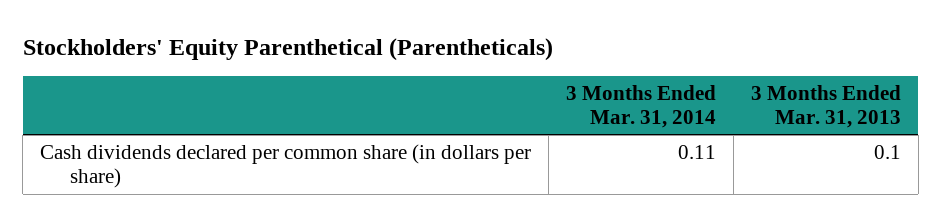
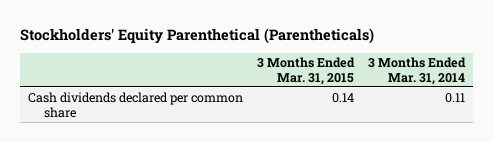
[750,84,901,128] 3 Months Ended Mar. 31, 2013 -> none
none -> [257,56,356,86] 3 Months Ended Mar. 31, 2015
[40,144,532,189] Cash dividends declared per common share (in dollars per share) -> [27,91,243,119] Cash dividends declared per common share

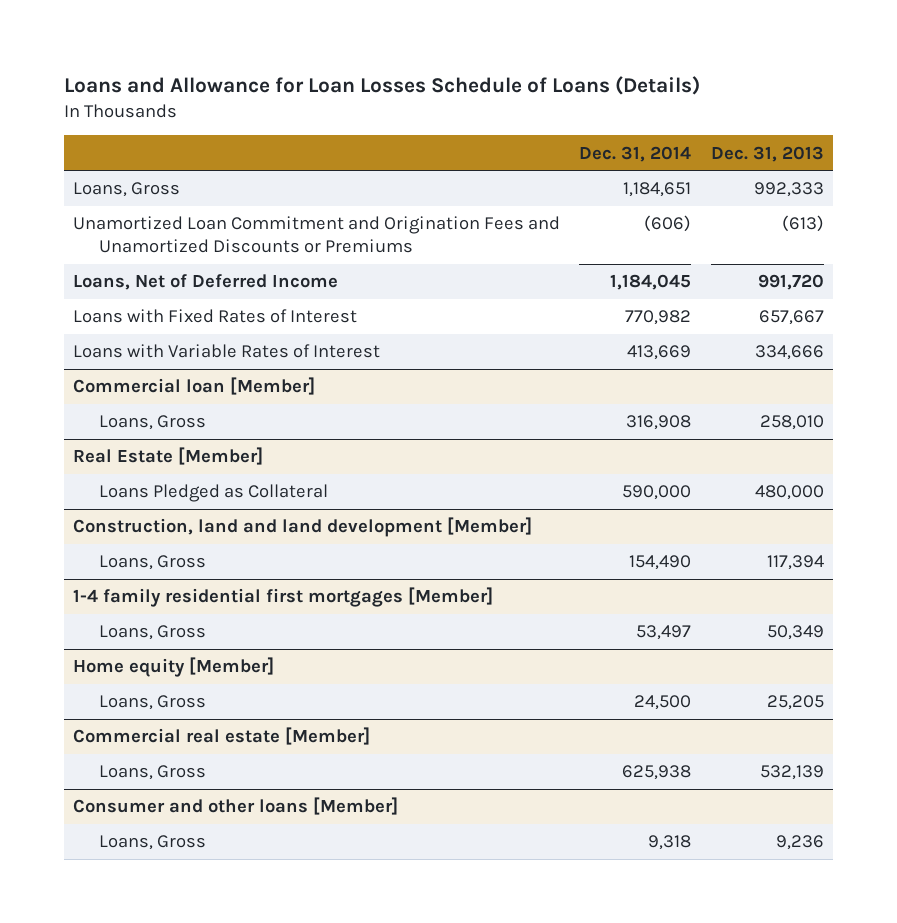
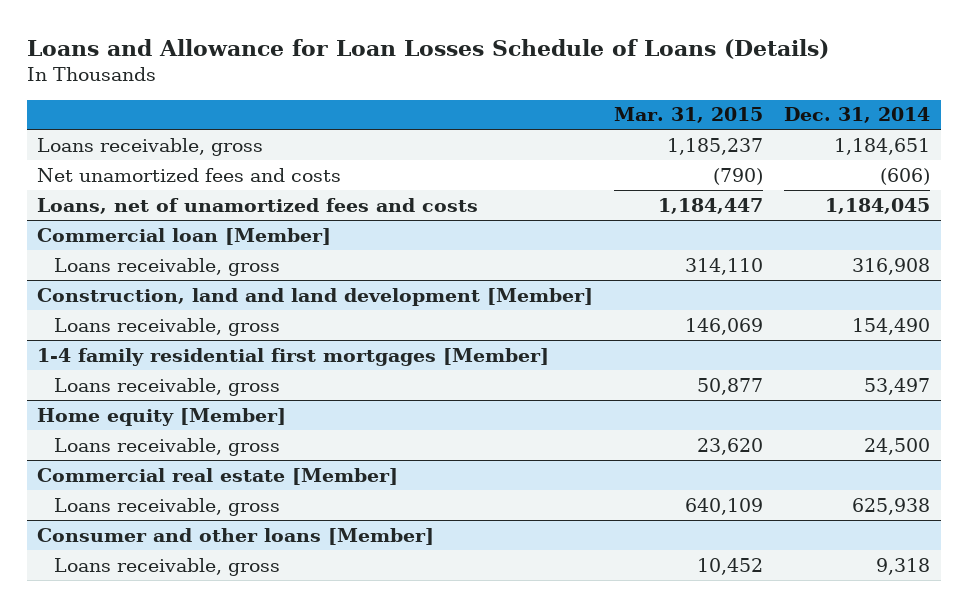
[710,145,824,162] Dec. 31, 2013 -> none
none -> [614,107,764,124] Mar. 31, 2015
[73,309,358,324] Loans with Fixed Rates of Interest -> none
[73,344,381,359] Loans with Variable Rates of Interest -> none
[73,182,181,198] Loans, Gross -> [37,137,264,156] Loans receivable, gross
[73,216,561,254] Unamortized Loan Commitment and Origination Fees and Unamortized Discounts or Premiums -> [37,167,342,182] Net unamortized fees and costs
[73,274,339,291] Loans, Net of Deferred Income -> [37,197,479,214] Loans, net of unamortized fees and costs
[73,447,264,466] Real Estate [Member] -> none
[98,484,328,503] Loans Pledged as Collateral -> none
[98,415,206,431] Loans, Gross -> [53,257,280,276] Loans receivable, gross
[98,555,206,571] Loans, Gross -> [53,317,280,336] Loans receivable, gross
[98,625,206,641] Loans, Gross -> [53,377,280,396] Loans receivable, gross
[98,695,206,711] Loans, Gross -> [53,437,280,456] Loans receivable, gross
[98,765,206,781] Loans, Gross -> [53,497,280,516] Loans receivable, gross
[98,835,206,851] Loans, Gross -> [53,557,280,576] Loans receivable, gross

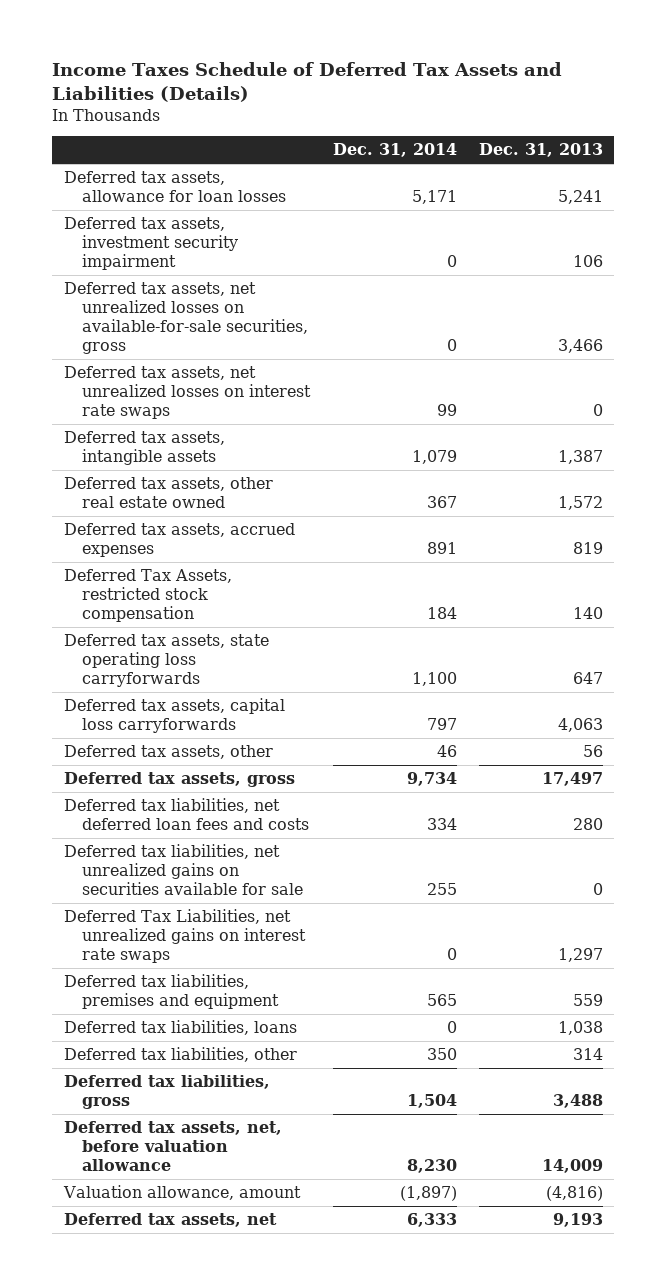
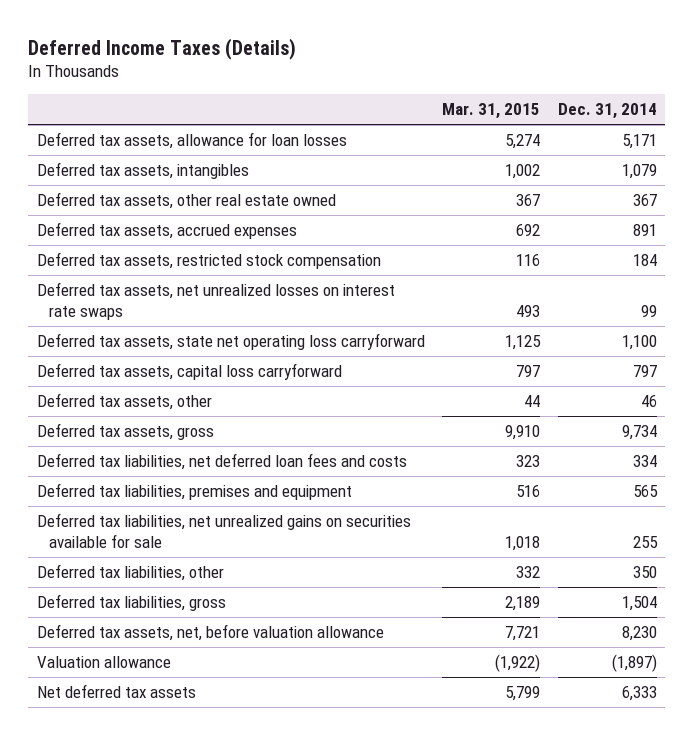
[52,62,563,103] Income Taxes Schedule of Deferred Tax Assets and Liabilities (Details) -> [28,37,297,60] Deferred Income Taxes (Details)
[479,143,604,158] Dec. 31, 2013 -> none
none -> [442,103,541,120] Mar. 31, 2015
[63,217,238,271] Deferred tax assets, investment security impairment -> none
[63,282,308,355] Deferred tax assets, net unrealized losses on available-for-sale securities, gross -> none
[63,431,225,466] Deferred tax assets, intangible assets -> [37,161,250,179] Deferred tax assets, intangibles
[63,569,232,623] Deferred Tax Assets, restricted stock compensation -> [37,251,382,269] Deferred tax assets, restricted stock compensation
[63,366,311,420] Deferred tax assets, net unrealized losses on interest rate swaps -> [37,281,396,320] Deferred tax assets, net unrealized losses on interest rate swaps
[63,634,269,688] Deferred tax assets, state operating loss carryforwards -> [37,332,426,350] Deferred tax assets, state net operating loss carryforward
[63,698,285,734] Deferred tax assets, capital loss carryforwards -> [37,362,343,380] Deferred tax assets, capital loss carryforward
[63,909,306,964] Deferred Tax Liabilities, net unrealized gains on interest rate swaps -> none
[63,1020,297,1036] Deferred tax liabilities, loans -> none
[63,844,303,896] Deferred tax liabilities, net unrealized gains on securities available for sale -> [37,512,412,548] Deferred tax liabilities, net unrealized gains on securities available for sale
[62,1185,301,1201] Valuation allowance, amount -> [37,655,172,668] Valuation allowance
[63,1213,277,1228] Deferred tax assets, net -> [37,683,197,698] Net deferred tax assets

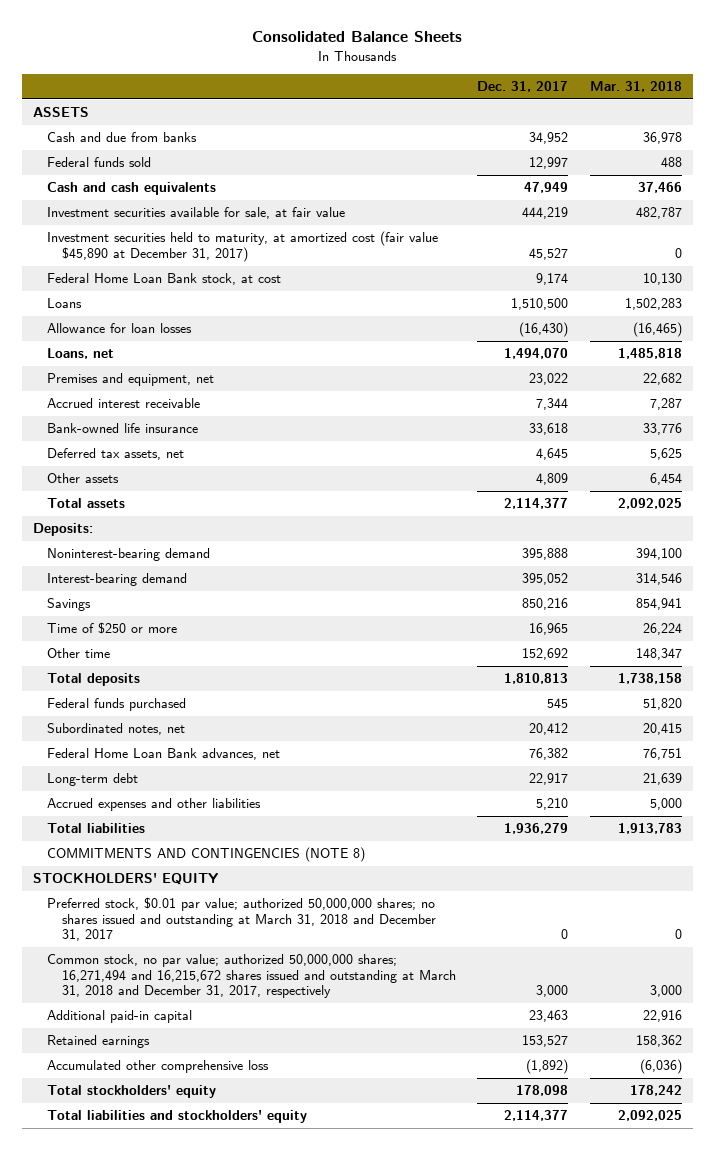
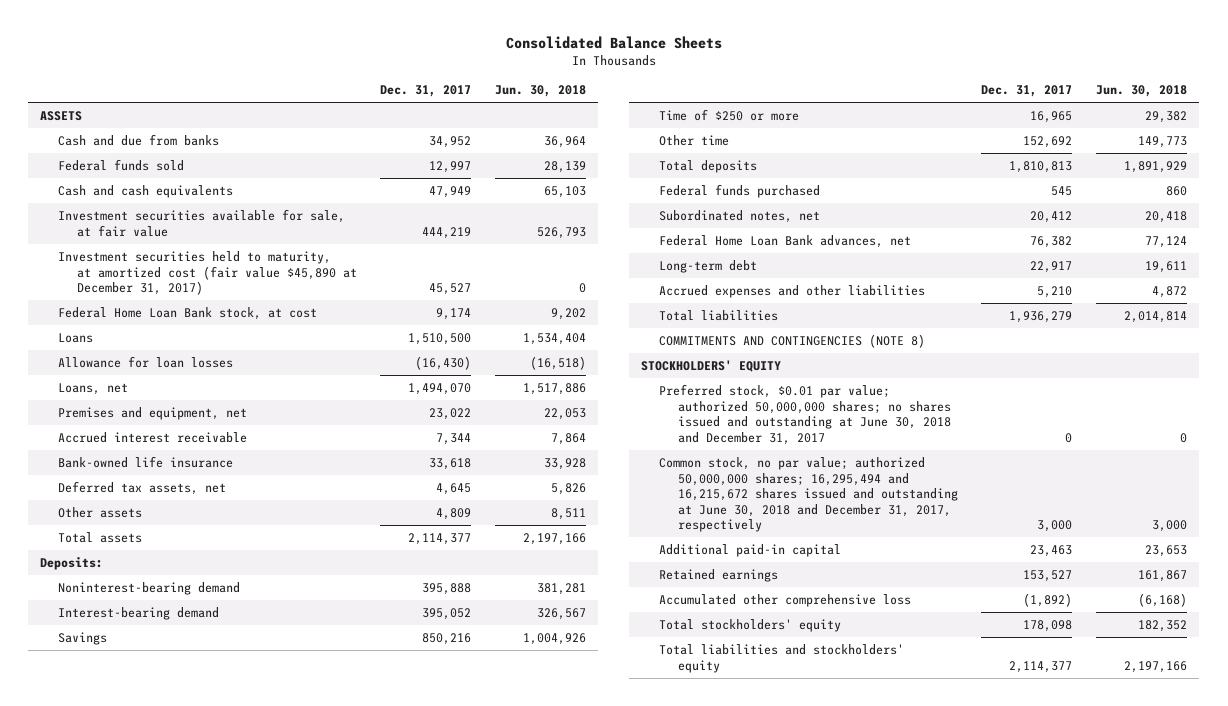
[590,81,683,93] Mar. 31, 2018 -> none
none -> [495,85,587,98] Jun. 30, 2018
[47,897,436,942] Preferred stock, $0.01 par value; authorized 50,000,000 shares; no shares issued and outstanding at March 31, 2018 and December 31, 2017 -> [659,383,951,445] Preferred stock, $0.01 par value; authorized 50,000,000 shares; no shares issued and outstanding at June 30, 2018 and December 31, 2017
[47,954,456,999] Common stock, no par value; authorized 50,000,000 shares; 16,271,494 and 16,215,672 shares issued and outstanding at March 31, 2018 and December 31, 2017, respectively -> [659,456,958,533] Common stock, no par value; authorized 50,000,000 shares; 16,295,494 and 16,215,672 shares issued and outstanding at June 30, 2018 and December 31, 2017, respectively

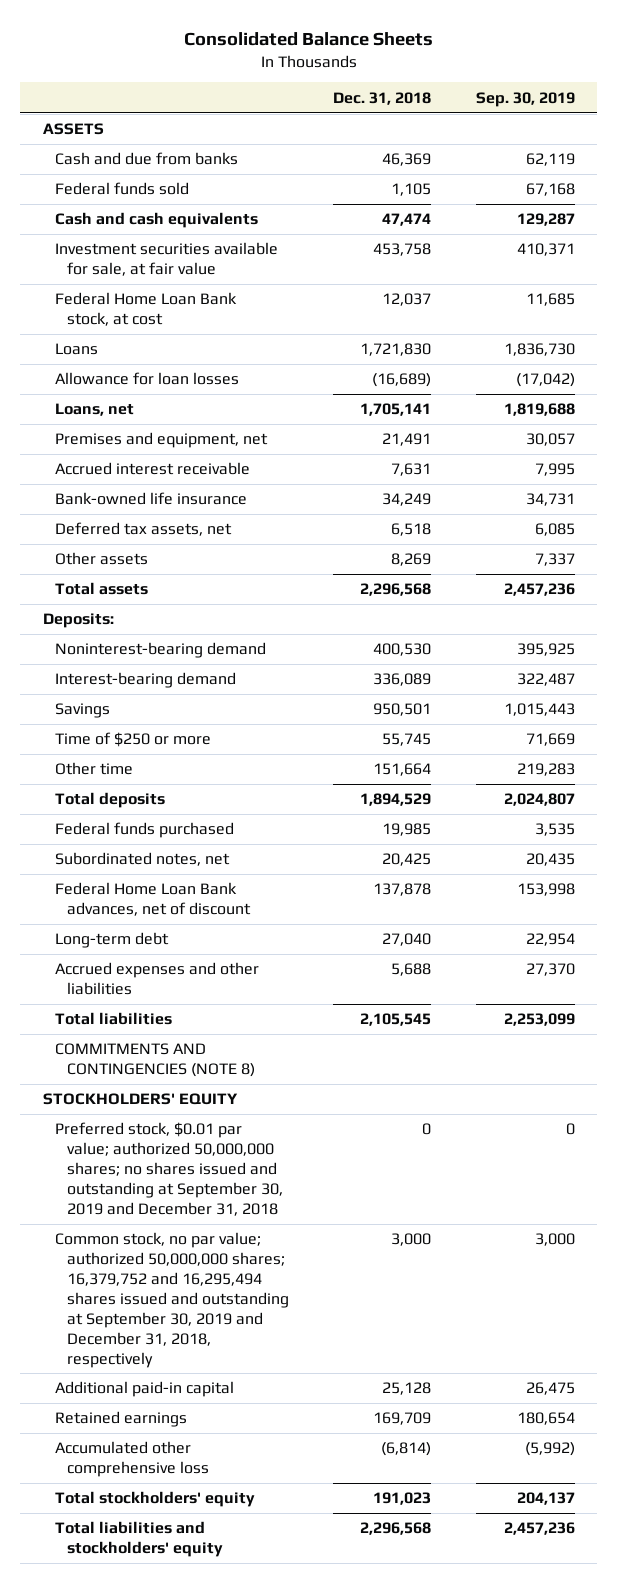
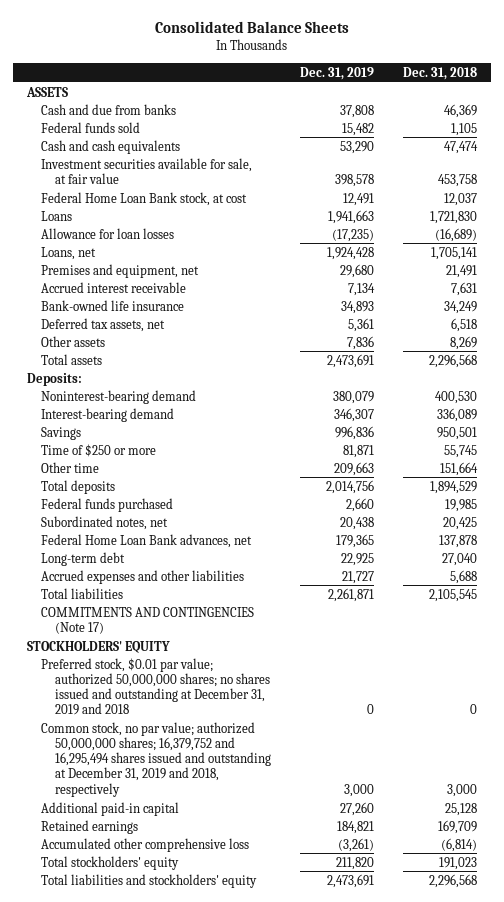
[476,91,576,107] Sep. 30, 2019 -> none
none -> [300,67,375,81] Dec. 31, 2019
[54,882,251,917] Federal Home Loan Bank advances, net of discount -> [41,533,253,548] Federal Home Loan Bank advances, net
[54,1043,255,1078] COMMITMENTS AND CONTINGENCIES (NOTE 8) -> [41,606,255,634] COMMITMENTS AND CONTINGENCIES (Note 17)
[54,1122,283,1216] Preferred stock, $0.01 par value; authorized 50,000,000 shares; no shares issued and outstanding at September 30, 2019 and December 31, 2018 -> [41,657,271,716] Preferred stock, $0.01 par value; authorized 50,000,000 shares; no shares issued and outstanding at December 31, 2019 and 2018
[54,1232,289,1368] Common stock, no par value; authorized 50,000,000 shares; 16,379,752 and 16,295,494 shares issued and outstanding at September 30, 2019 and December 31, 2018, respectively -> [41,721,272,797] Common stock, no par value; authorized 50,000,000 shares; 16,379,752 and 16,295,494 shares issued and outstanding at December 31, 2019 and 2018, respectively

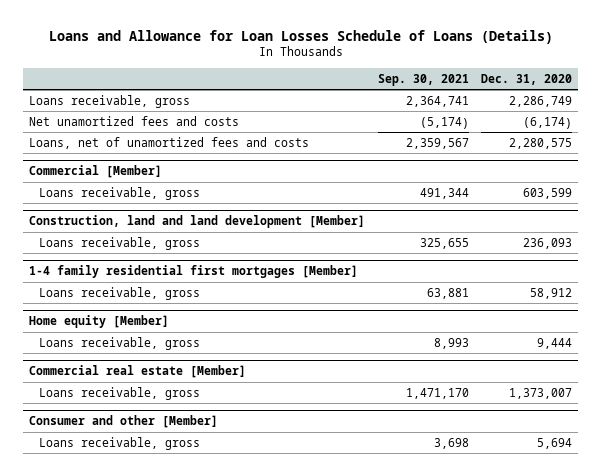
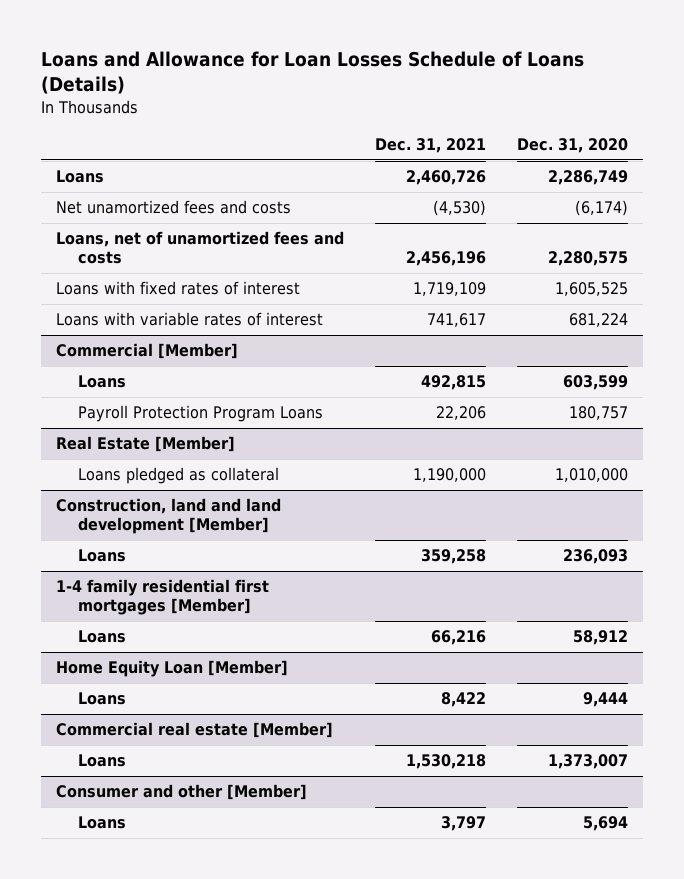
[377,73,469,86] Sep. 30, 2021 -> none
none -> [375,138,487,154] Dec. 31, 2021
[29,94,191,108] Loans receivable, gross -> [56,170,105,184] Loans
none -> [56,281,301,296] Loans with fixed rates of interest
none -> [56,312,324,327] Loans with variable rates of interest
[38,186,200,200] Loans receivable, gross -> [78,375,127,389] Loans
none -> [78,405,324,423] Payroll Protection Program Loans
none -> [56,436,236,453] Real Estate [Member]
none -> [78,467,280,485] Loans pledged as collateral
[38,236,200,250] Loans receivable, gross -> [78,549,127,563] Loans
[38,286,200,300] Loans receivable, gross -> [78,630,127,644] Loans
[29,315,170,329] Home equity [Member] -> [56,660,289,678] Home Equity Loan [Member]
[38,336,200,350] Loans receivable, gross -> [78,692,127,706] Loans
[38,386,200,400] Loans receivable, gross -> [78,754,127,768] Loans
[38,436,200,450] Loans receivable, gross -> [78,816,127,830] Loans

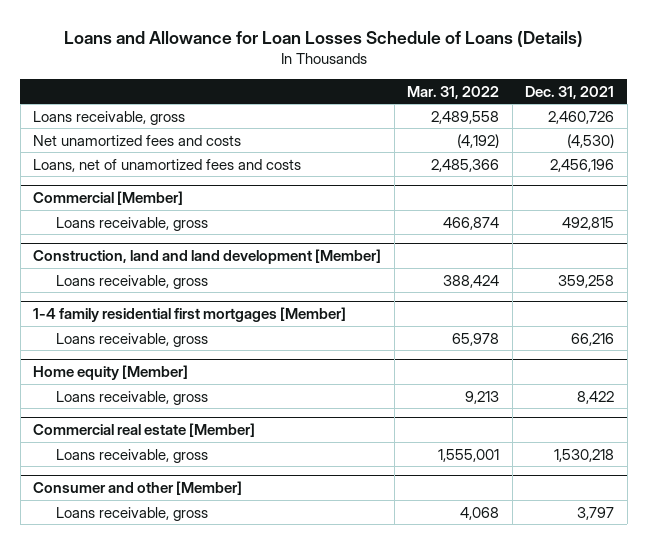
[516,138,628,154] Dec. 31, 2020 -> none
none -> [407,85,500,99] Mar. 31, 2022
[56,170,105,184] Loans -> [33,110,186,125] Loans receivable, gross
[56,281,301,296] Loans with fixed rates of interest -> none
[56,312,324,327] Loans with variable rates of interest -> none
[78,405,324,423] Payroll Protection Program Loans -> none
[56,436,236,453] Real Estate [Member] -> none
[78,467,280,485] Loans pledged as collateral -> none
[78,375,127,389] Loans -> [56,216,209,231] Loans receivable, gross
[78,549,127,563] Loans -> [56,274,209,289] Loans receivable, gross
[78,630,127,644] Loans -> [56,332,209,347] Loans receivable, gross
[56,660,289,678] Home Equity Loan [Member] -> [33,365,189,381] Home equity [Member]
[78,692,127,706] Loans -> [56,390,209,405] Loans receivable, gross
[78,754,127,768] Loans -> [56,448,209,463] Loans receivable, gross
[78,816,127,830] Loans -> [56,506,209,521] Loans receivable, gross

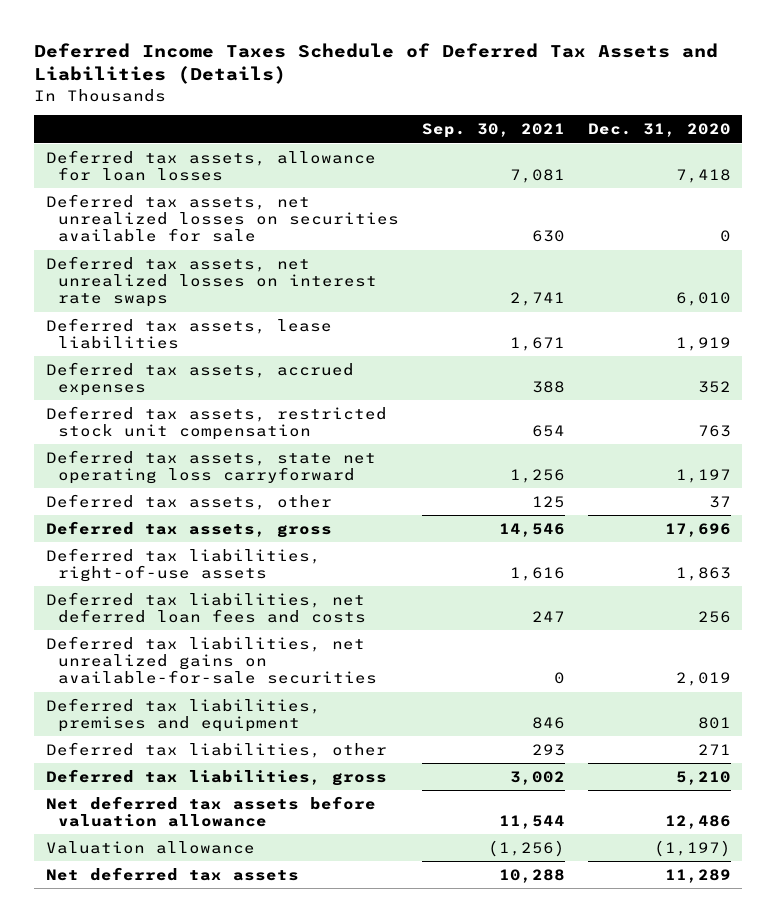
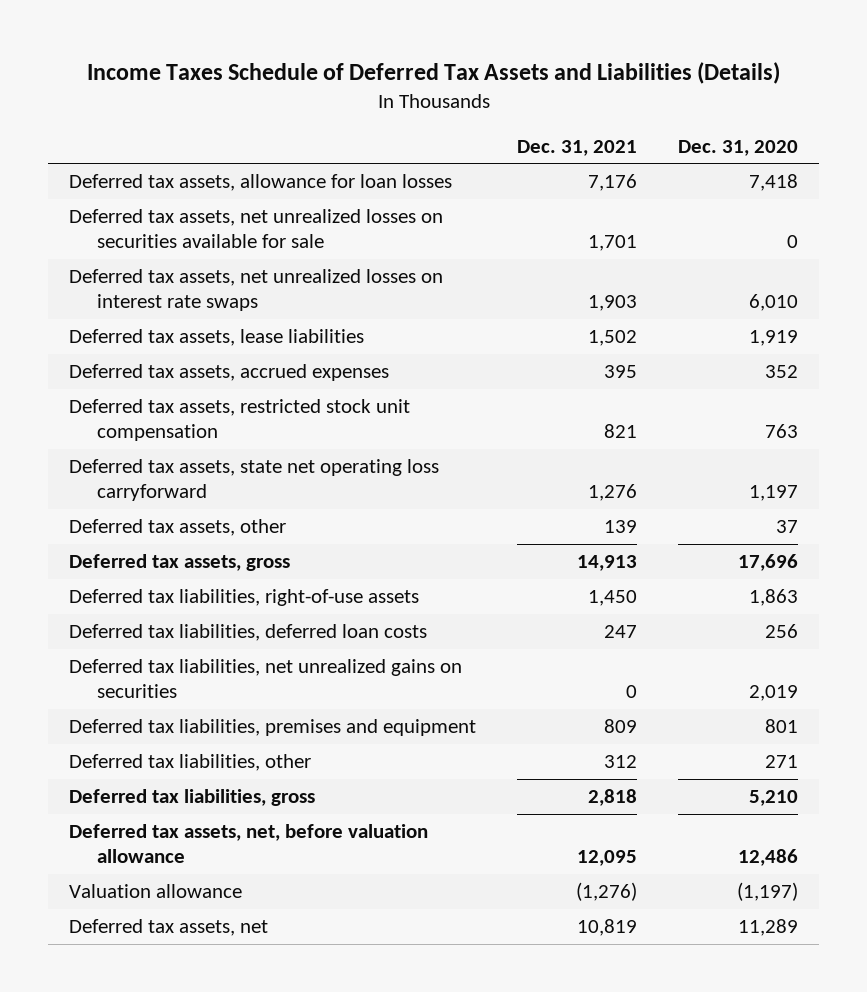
[34,43,719,85] Deferred Income Taxes Schedule of Deferred Tax Assets and Liabilities (Details) -> [86,62,780,85] Income Taxes Schedule of Deferred Tax Assets and Liabilities (Details)
[422,123,566,139] Sep. 30, 2021 -> none
none -> [517,139,638,156] Dec. 31, 2021
[45,591,367,624] Deferred tax liabilities, net deferred loan fees and costs -> [69,624,428,642] Deferred tax liabilities, deferred loan costs
[45,635,378,685] Deferred tax liabilities, net unrealized gains on available-for-sale securities -> [69,659,463,699] Deferred tax liabilities, net unrealized gains on securities
[45,795,376,828] Net deferred tax assets before valuation allowance -> [69,824,429,864] Deferred tax assets, net, before valuation allowance
[45,866,299,881] Net deferred tax assets -> [69,919,269,937] Deferred tax assets, net

